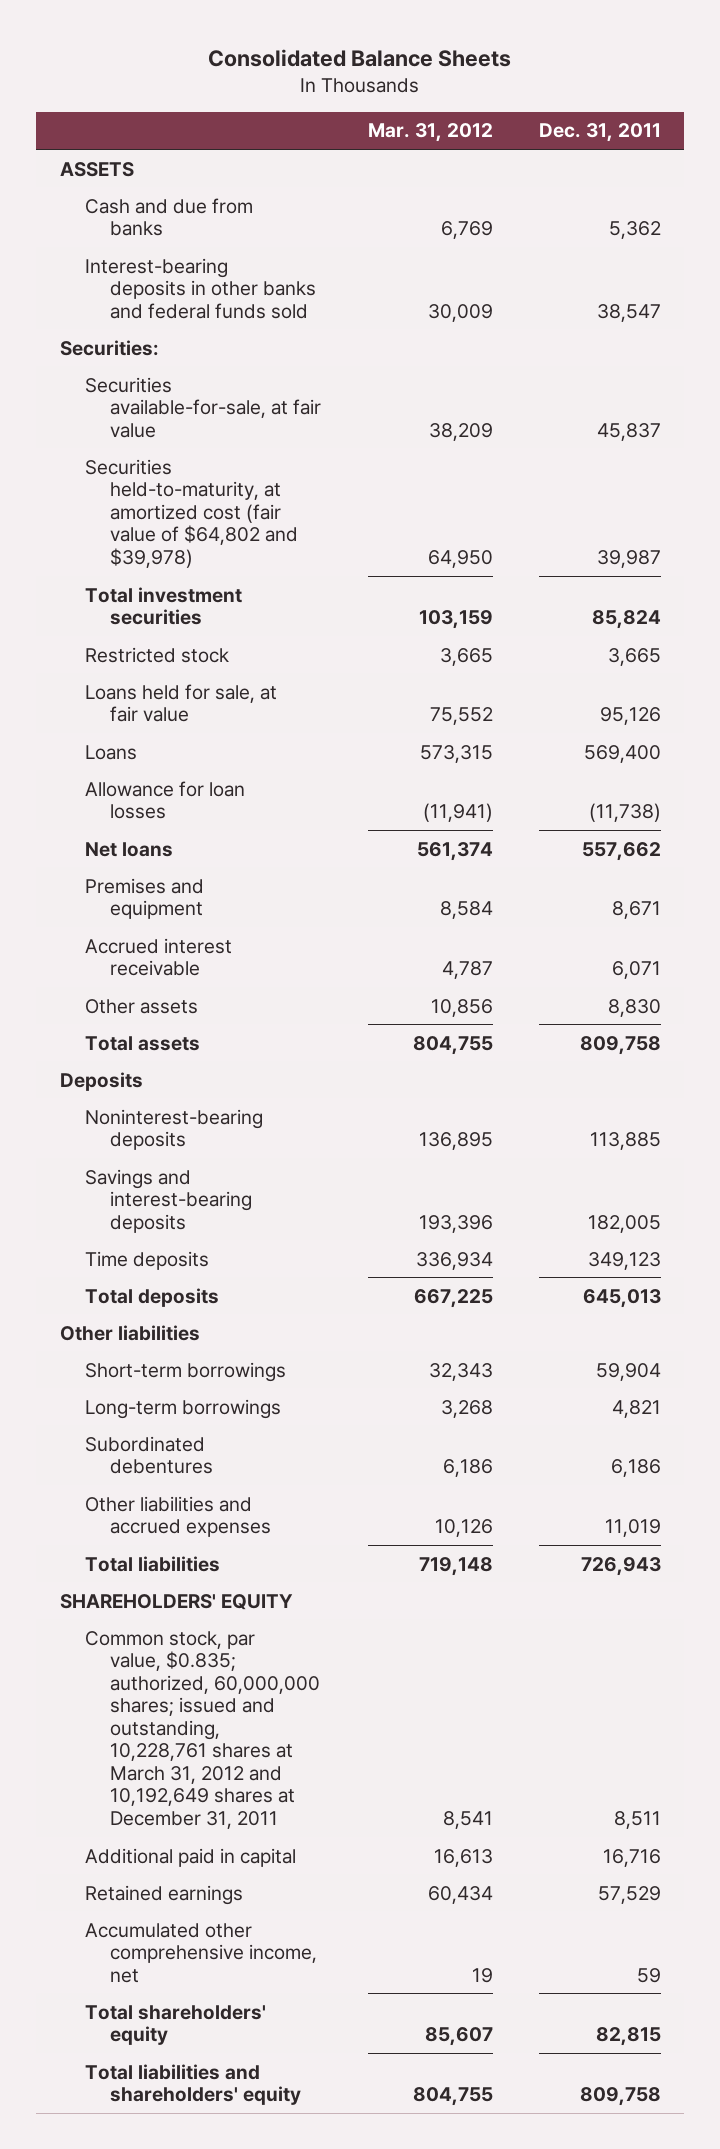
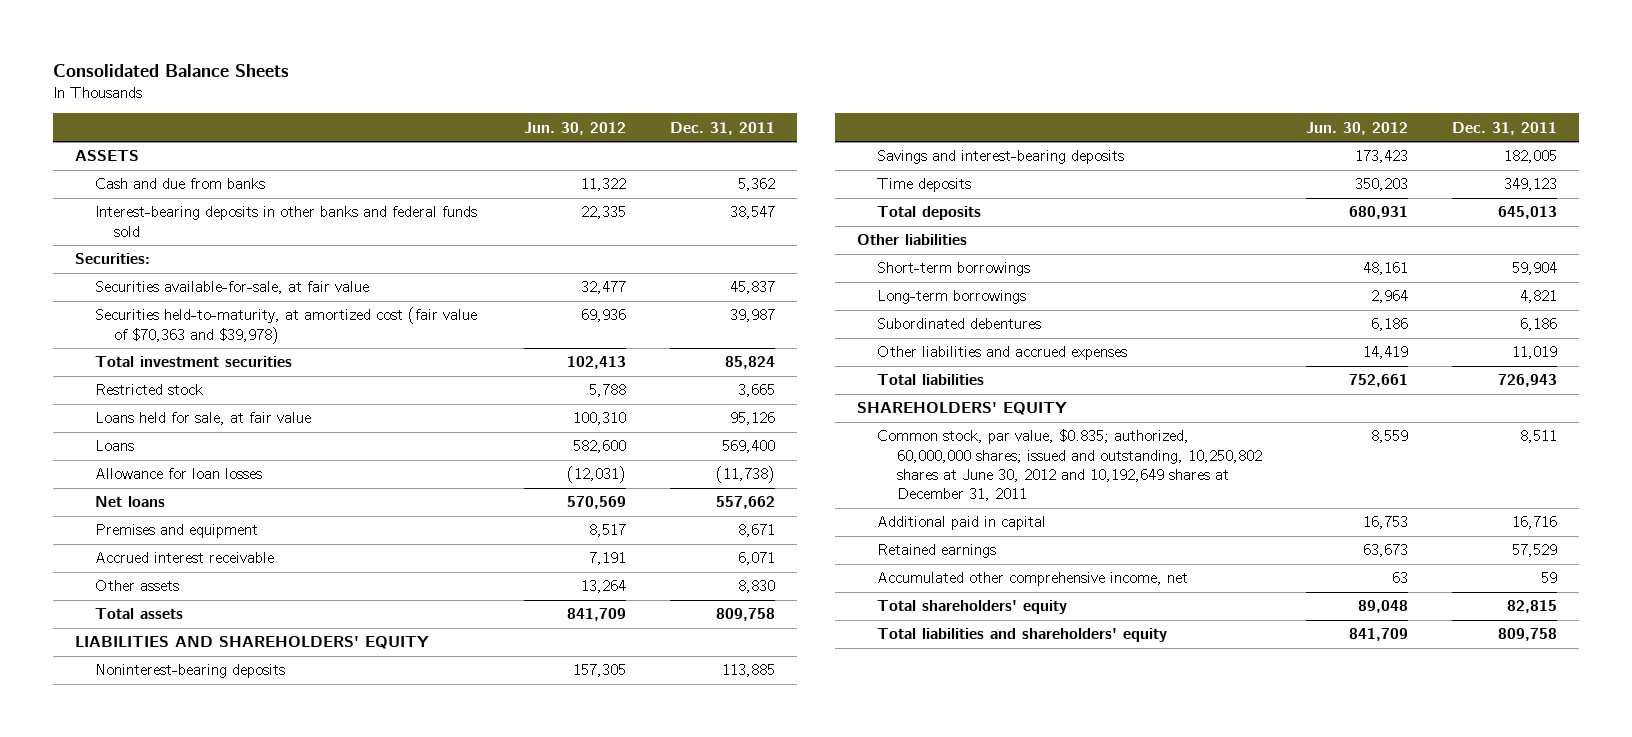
[367,123,493,143] Mar. 31, 2012 -> none
none -> [523,121,626,135] Jun. 30, 2012
[84,458,299,568] Securities held-to-maturity, at amortized cost (fair value of $64,802 and $39,978) -> [94,307,477,344] Securities held-to-maturity, at amortized cost (fair value of $70,363 and $39,978)
[59,1071,143,1091] Deposits -> none
none -> [74,636,429,650] LIABILITIES AND SHAREHOLDERS' EQUITY
[84,1630,321,1829] Common stock, par value, $0.835; authorized, 60,000,000 shares; issued and outstanding, 10,228,761 shares at March 31, 2012 and 10,192,649 shares at December 31, 2011 -> [877,429,1262,501] Common stock, par value, $0.835; authorized, 60,000,000 shares; issued and outstanding, 10,250,802 shares at June 30, 2012 and 10,192,649 shares at December 31, 2011

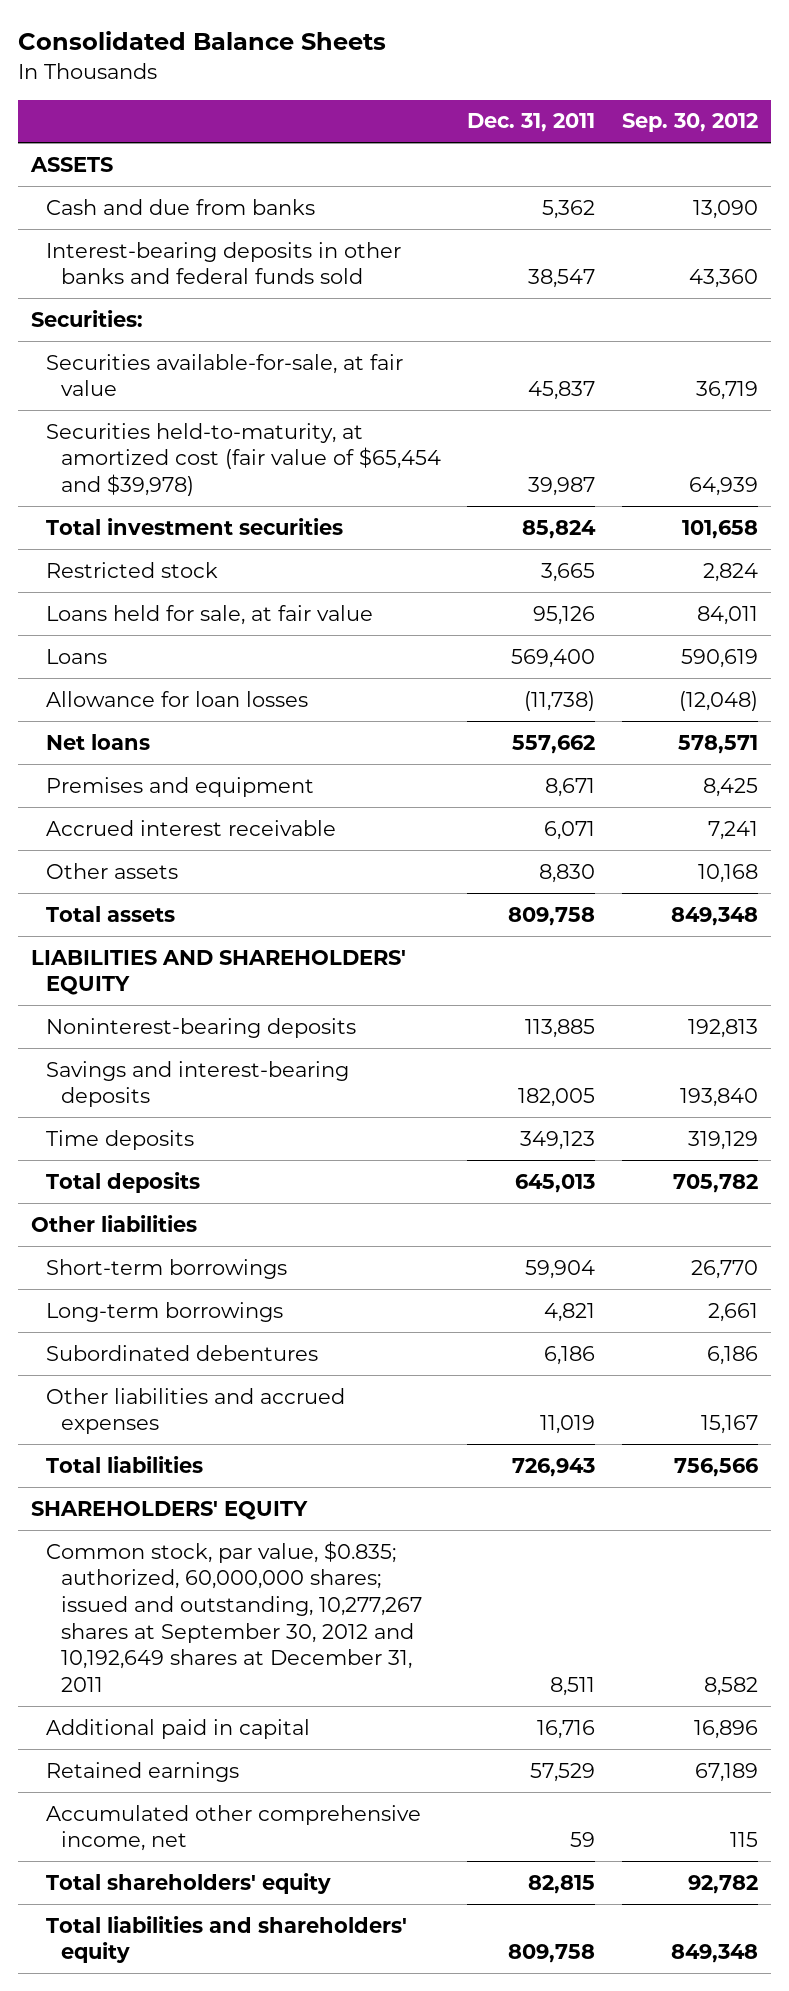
[523,121,626,135] Jun. 30, 2012 -> none
none -> [621,113,758,133] Sep. 30, 2012
[94,307,477,344] Securities held-to-maturity, at amortized cost (fair value of $70,363 and $39,978) -> [46,422,442,496] Securities held-to-maturity, at amortized cost (fair value of $65,454 and $39,978)
[877,429,1262,501] Common stock, par value, $0.835; authorized, 60,000,000 shares; issued and outstanding, 10,250,802 shares at June 30, 2012 and 10,192,649 shares at December 31, 2011 -> [46,1540,423,1692] Common stock, par value, $0.835; authorized, 60,000,000 shares; issued and outstanding, 10,277,267 shares at September 30, 2012 and 10,192,649 shares at December 31, 2011

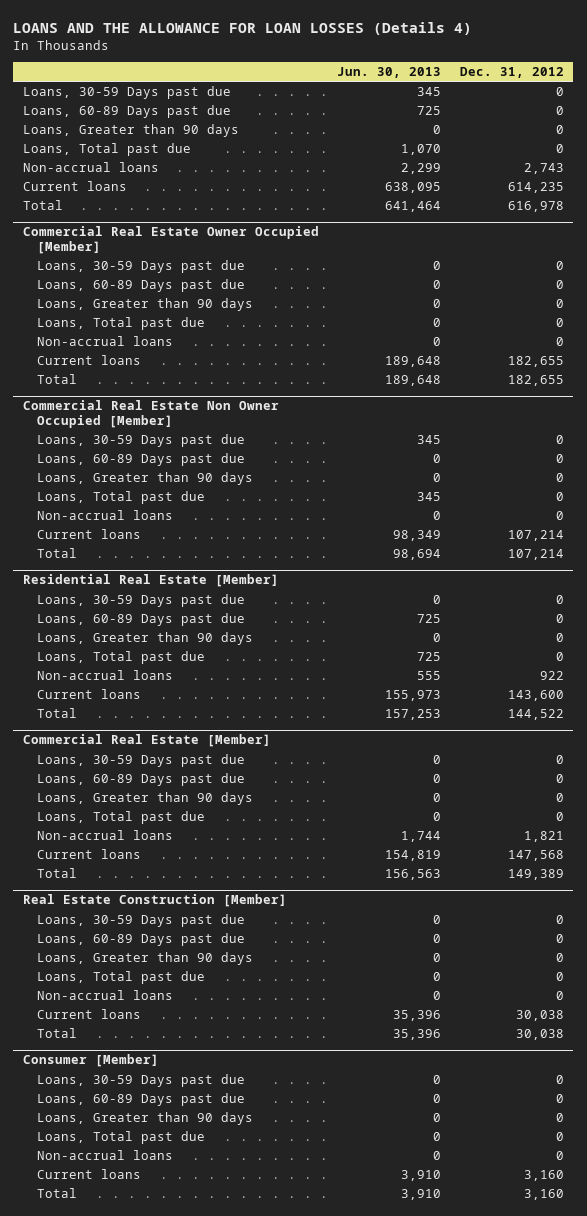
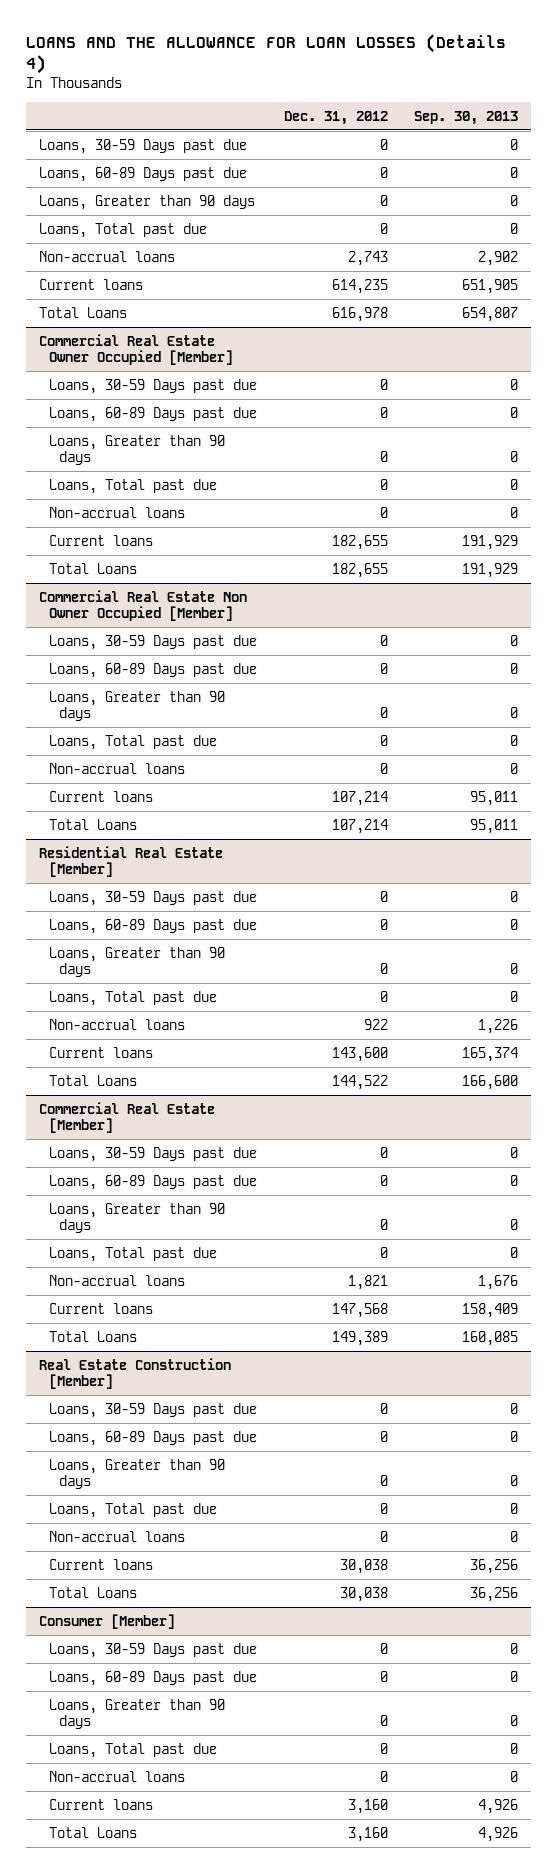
[337,67,442,79] Jun. 30, 2013 -> none
none -> [414,110,519,125] Sep. 30, 2013
[22,200,63,211] Total -> [39,306,128,318] Total Loans
[36,374,77,385] Total -> [49,562,138,574] Total Loans
[36,548,77,559] Total -> [49,818,138,830] Total Loans
[36,708,77,719] Total -> [49,1074,138,1086] Total Loans
[36,868,77,879] Total -> [49,1330,138,1342] Total Loans
[36,1028,77,1039] Total -> [49,1586,138,1598] Total Loans
[36,1188,77,1199] Total -> [49,1826,138,1838] Total Loans

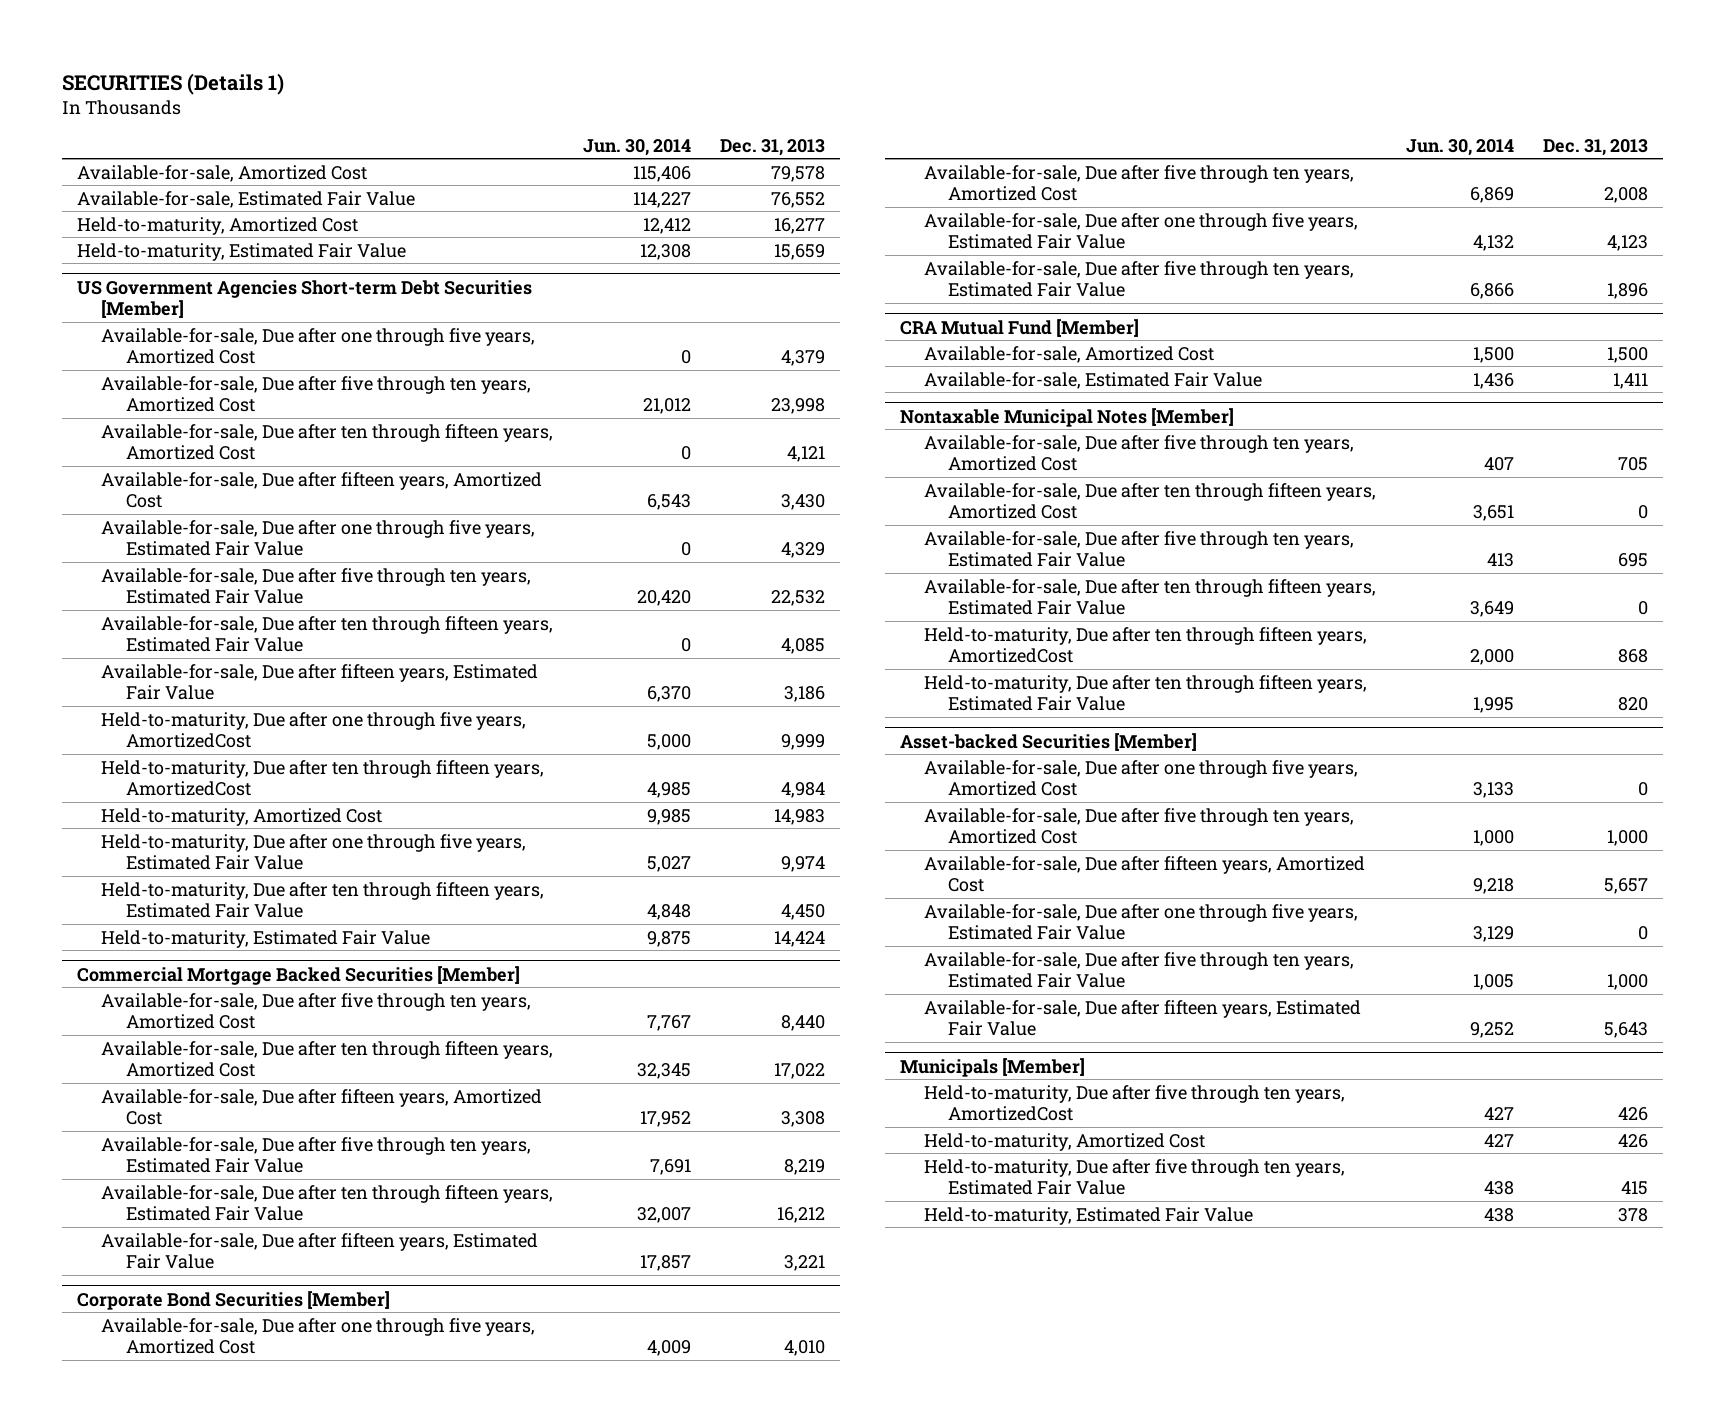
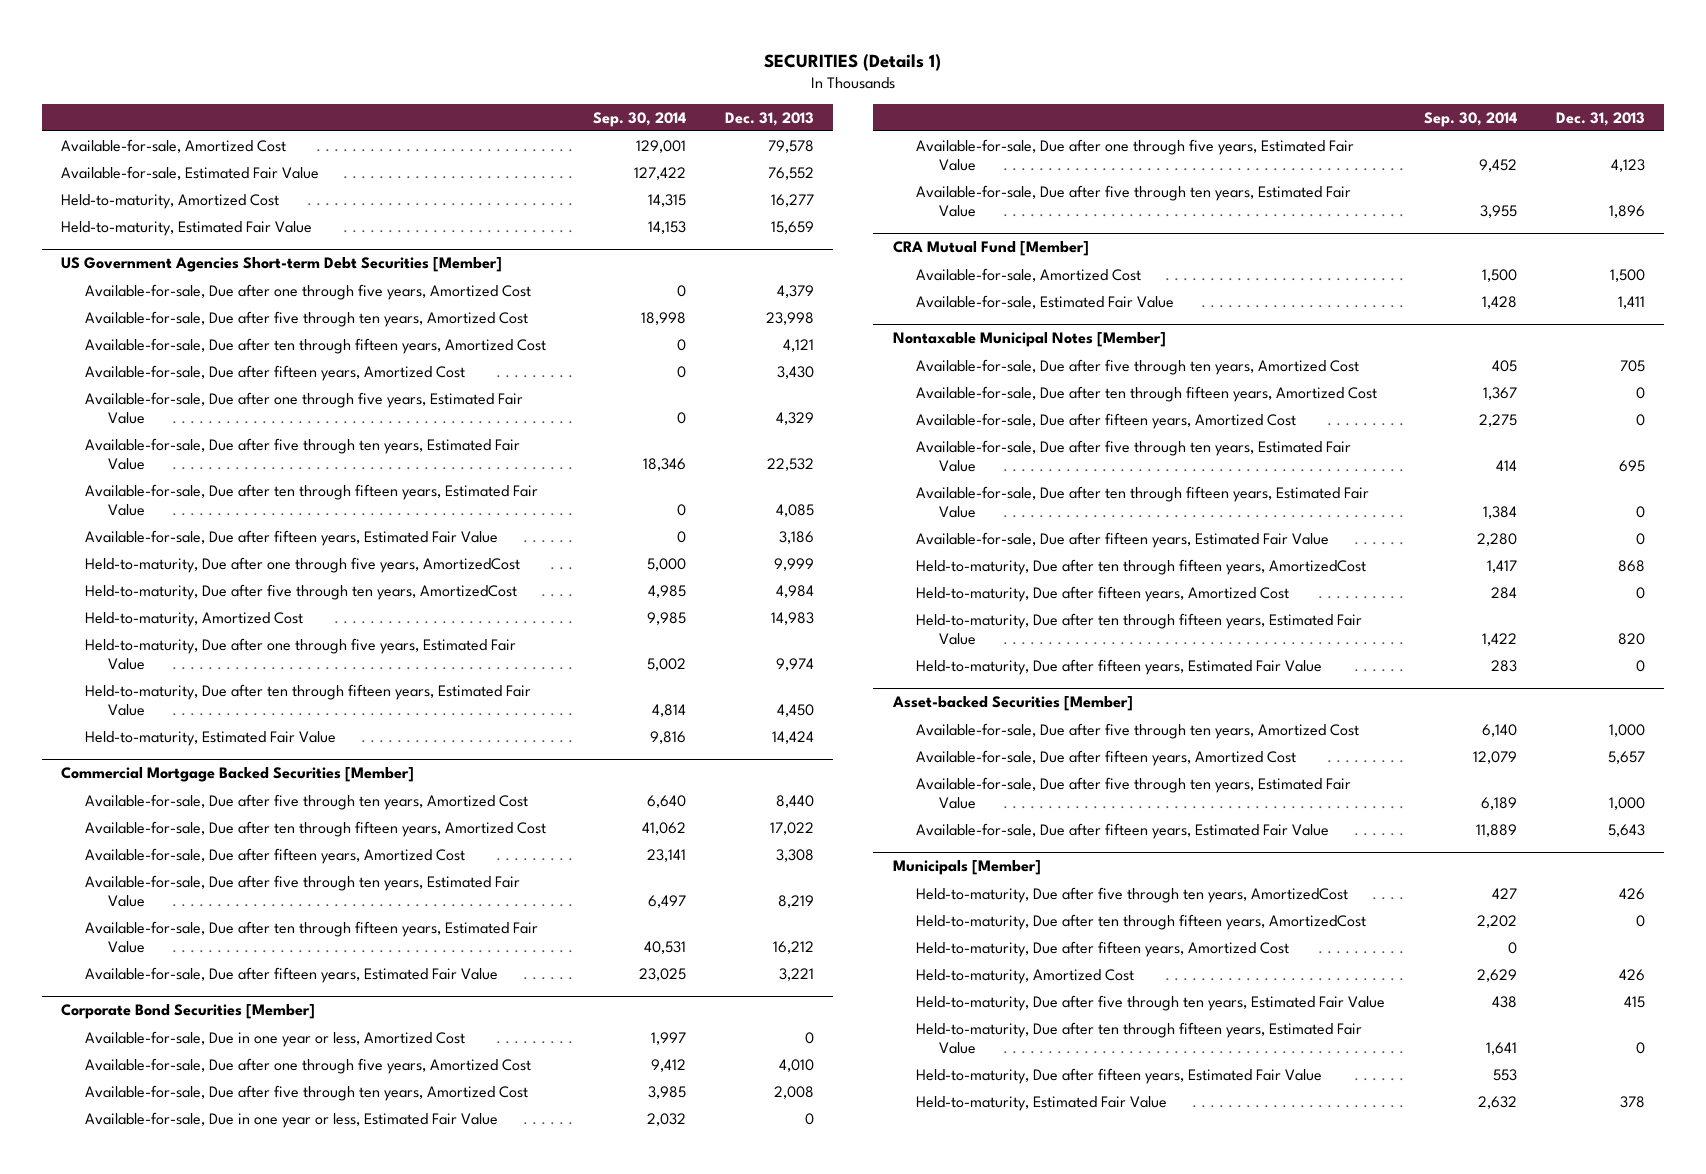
[582,138,691,156] Jun. 30, 2014 -> none
none -> [592,111,686,127] Sep. 30, 2014
[101,759,545,797] Held-to-maturity, Due after ten through fifteen years, AmortizedCost -> [84,583,517,600] Held-to-maturity, Due after five through ten years, AmortizedCost
none -> [84,1030,465,1047] Available-for-sale, Due in one year or less, Amortized Cost
none -> [84,1111,498,1128] Available-for-sale, Due in one year or less, Estimated Fair Value
none -> [915,412,1296,429] Available-for-sale, Due after fifteen years, Amortized Cost
none -> [915,531,1329,548] Available-for-sale, Due after fifteen years, Estimated Fair Value
none -> [915,585,1289,602] Held-to-maturity, Due after fifteen years, Amortized Cost
none -> [915,658,1322,675] Held-to-maturity, Due after fifteen years, Estimated Fair Value
[924,759,1359,797] Available-for-sale, Due after one through five years, Amortized Cost -> none
[924,903,1359,941] Available-for-sale, Due after one through five years, Estimated Fair Value -> none
none -> [915,913,1366,930] Held-to-maturity, Due after ten through fifteen years, AmortizedCost
none -> [915,940,1289,957] Held-to-maturity, Due after fifteen years, Amortized Cost
none -> [915,1021,1362,1055] Held-to-maturity, Due after ten through fifteen years, Estimated Fair Value
none -> [915,1067,1322,1084] Held-to-maturity, Due after fifteen years, Estimated Fair Value

